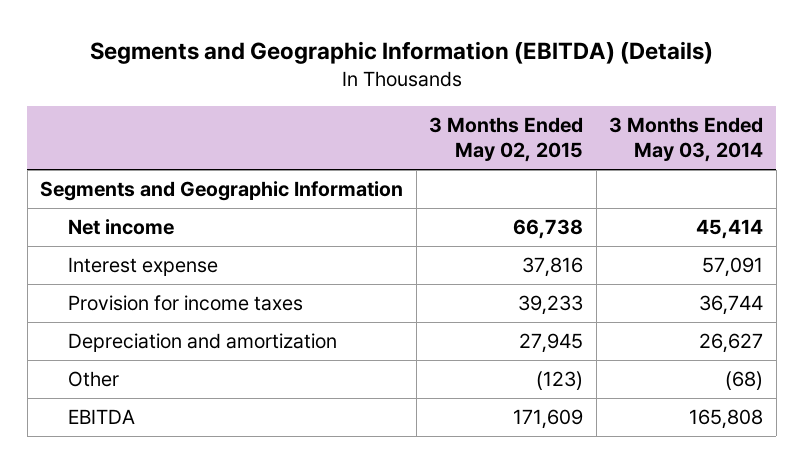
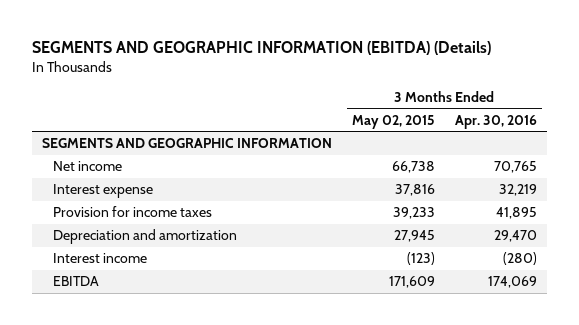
[89,40,713,64] Segments and Geographic Information (EBITDA) (Details) -> [31,41,491,56] SEGMENTS AND GEOGRAPHIC INFORMATION (EBITDA) (Details)
[609,117,764,163] 3 Months Ended May 03, 2014 -> none
none -> [454,114,537,129] Apr. 30, 2016
[40,181,404,202] Segments and Geographic Information -> [41,138,332,149] SEGMENTS AND GEOGRAPHIC INFORMATION
[68,371,120,388] Other -> [52,253,147,264] Interest income

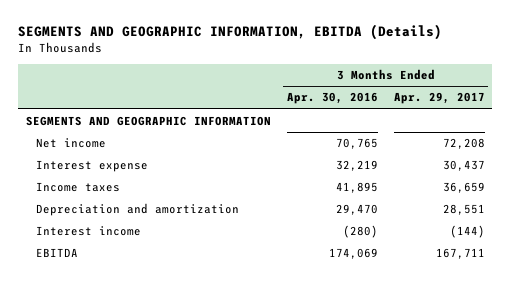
[31,41,491,56] SEGMENTS AND GEOGRAPHIC INFORMATION (EBITDA) (Details) -> [18,24,443,41] SEGMENTS AND GEOGRAPHIC INFORMATION, EBITDA (Details)
[351,114,435,129] May 02, 2015 -> none
none -> [393,92,485,105] Apr. 29, 2017
[52,206,212,218] Provision for income taxes -> [36,182,121,193] Income taxes

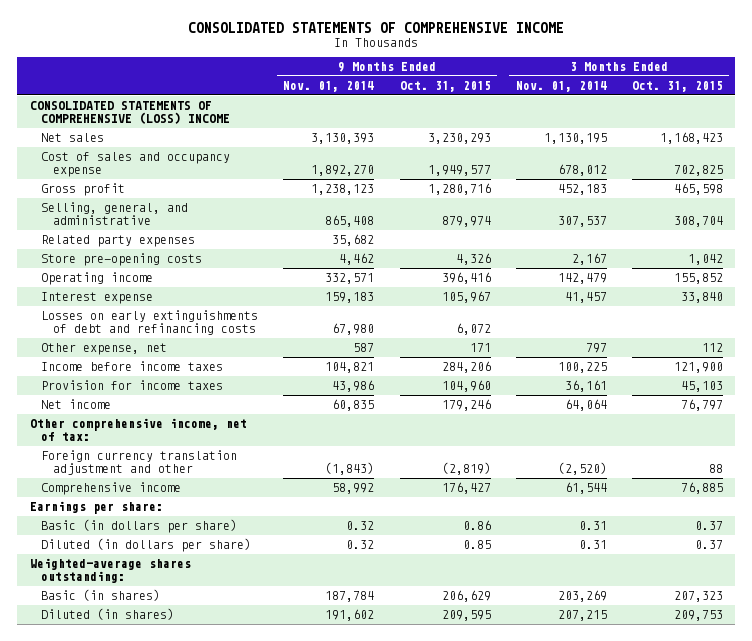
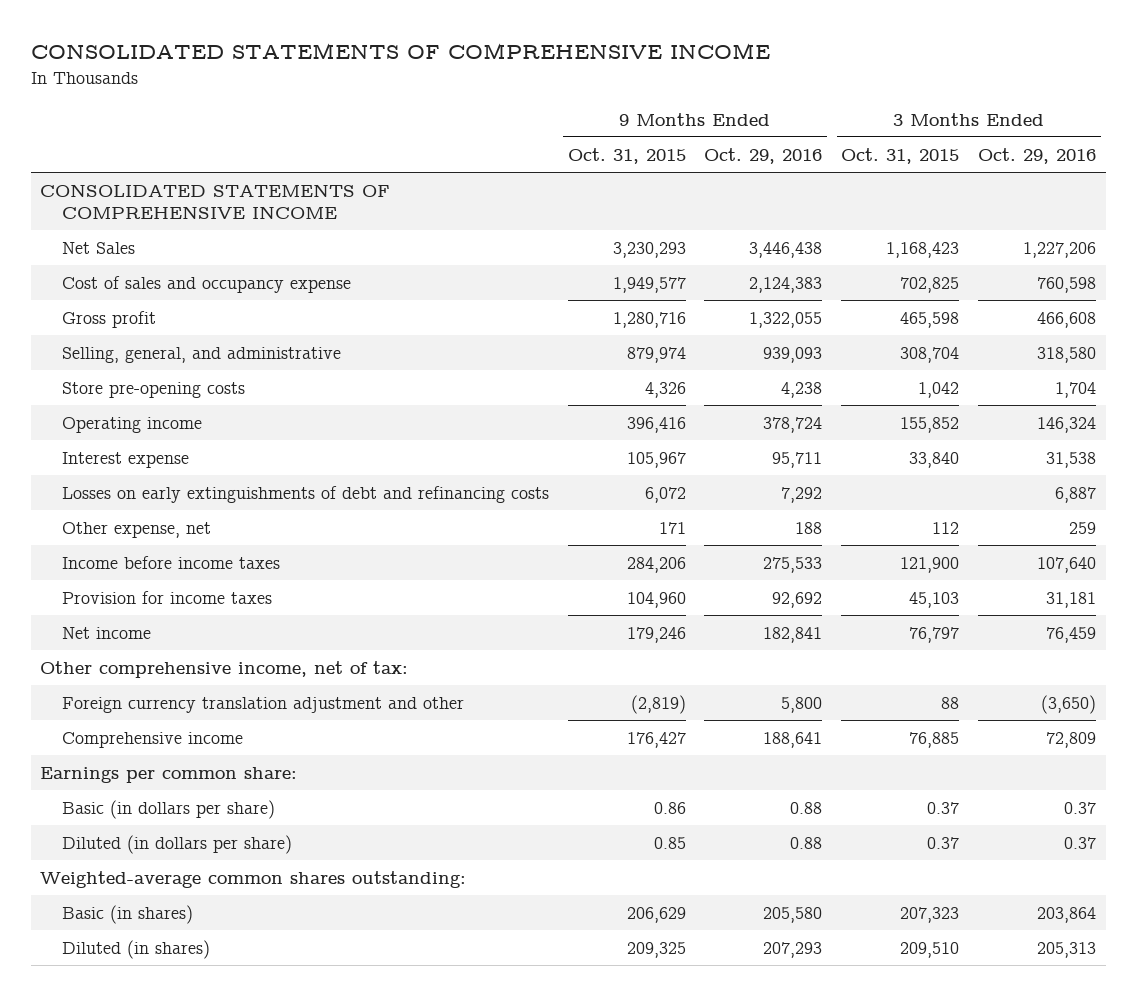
[283,81,375,93] Nov. 01, 2014 -> none
[515,81,607,93] Nov. 01, 2014 -> none
none -> [704,147,823,164] Oct. 29, 2016
none -> [978,147,1097,164] Oct. 29, 2016
[29,101,231,125] CONSOLIDATED STATEMENTS OF COMPREHENSIVE (LOSS) INCOME -> [40,183,391,220] CONSOLIDATED STATEMENTS OF COMPREHENSIVE INCOME
[41,133,105,143] Net sales -> [61,241,135,254] Net Sales
[41,235,196,248] Related party expenses -> none
[29,501,163,515] Earnings per share: -> [40,766,298,783] Earnings per common share:
[29,558,191,584] Weighted-average shares outstanding: -> [40,870,467,888] Weighted-average common shares outstanding:
[441,610,491,622] 209,595 -> [626,941,686,958] 209,325
[673,610,723,622] 209,753 -> [900,941,960,958] 209,510

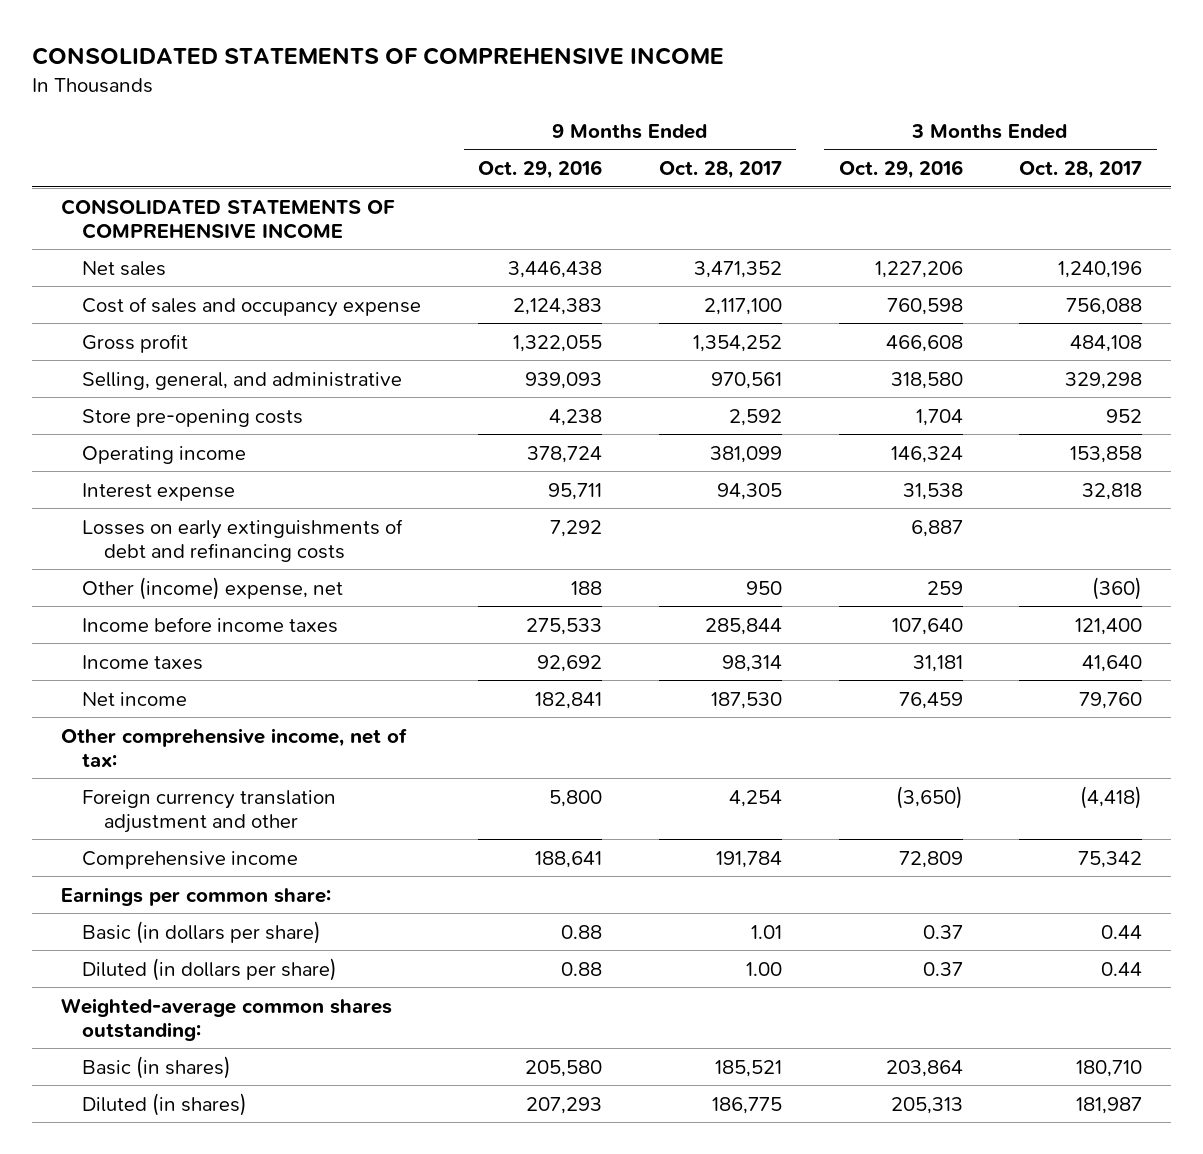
[567,147,686,164] Oct. 31, 2015 -> none
[841,147,960,164] Oct. 31, 2015 -> none
none -> [658,161,782,180] Oct. 28, 2017
none -> [1019,161,1143,180] Oct. 28, 2017
[61,241,135,254] Net Sales -> [82,260,167,276] Net sales
[61,521,211,538] Other expense, net -> [82,576,344,600] Other (income) expense, net
[61,590,272,604] Provision for income taxes -> [82,654,204,670] Income taxes

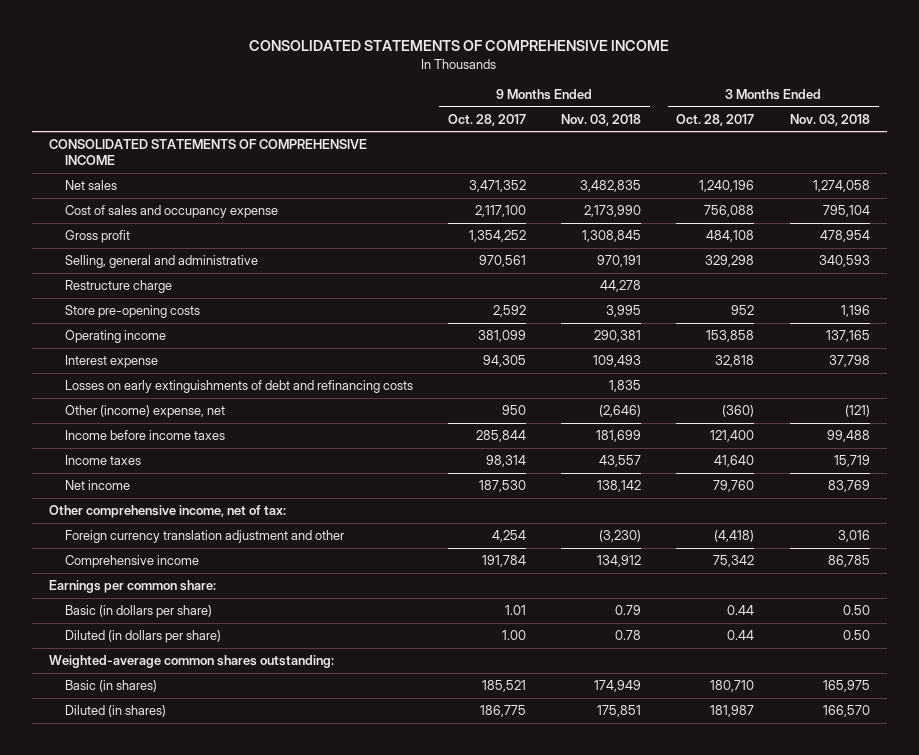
[478,160,603,180] Oct. 29, 2016 -> none
[838,160,963,180] Oct. 29, 2016 -> none
none -> [561,113,642,126] Nov. 03, 2018
none -> [789,113,870,126] Nov. 03, 2018
[82,371,403,390] Selling, general, and administrative -> [64,255,258,269] Selling, general and administrative
none -> [64,280,172,294] Restructure charge

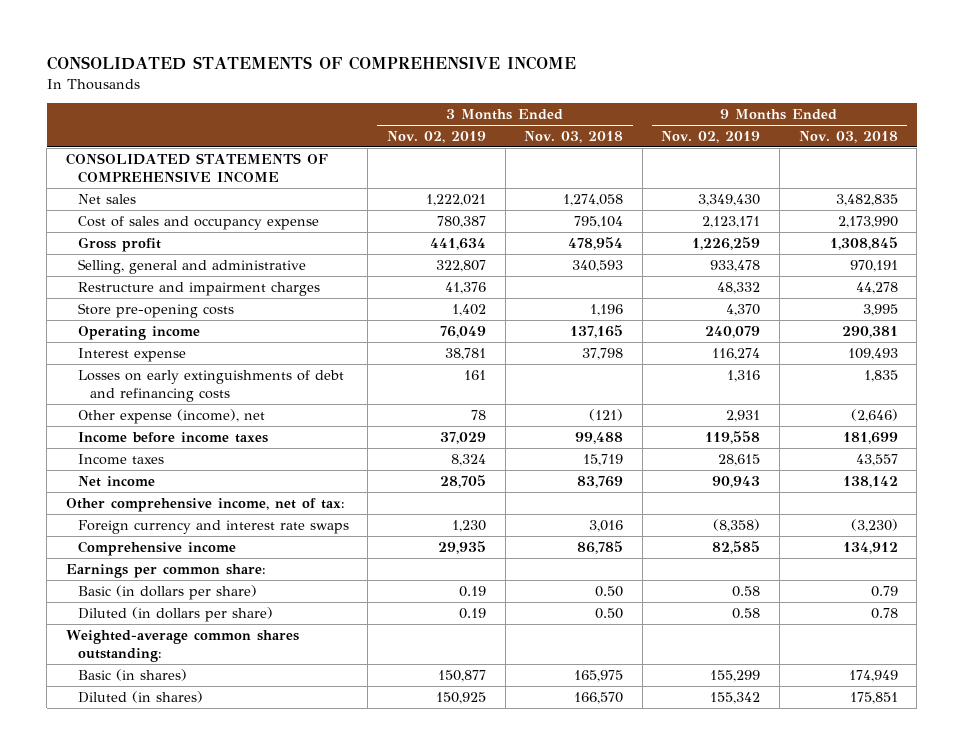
[447,113,526,126] Oct. 28, 2017 -> none
[676,113,755,126] Oct. 28, 2017 -> none
none -> [386,131,486,144] Nov. 02, 2019
none -> [661,131,761,144] Nov. 02, 2019
[64,280,172,294] Restructure charge -> [77,281,320,296] Restructure and impairment charges
[64,405,225,419] Other (income) expense, net -> [77,408,265,424] Other expense (income), net
[64,530,344,544] Foreign currency translation adjustment and other -> [77,519,349,534] Foreign currency and interest rate swaps

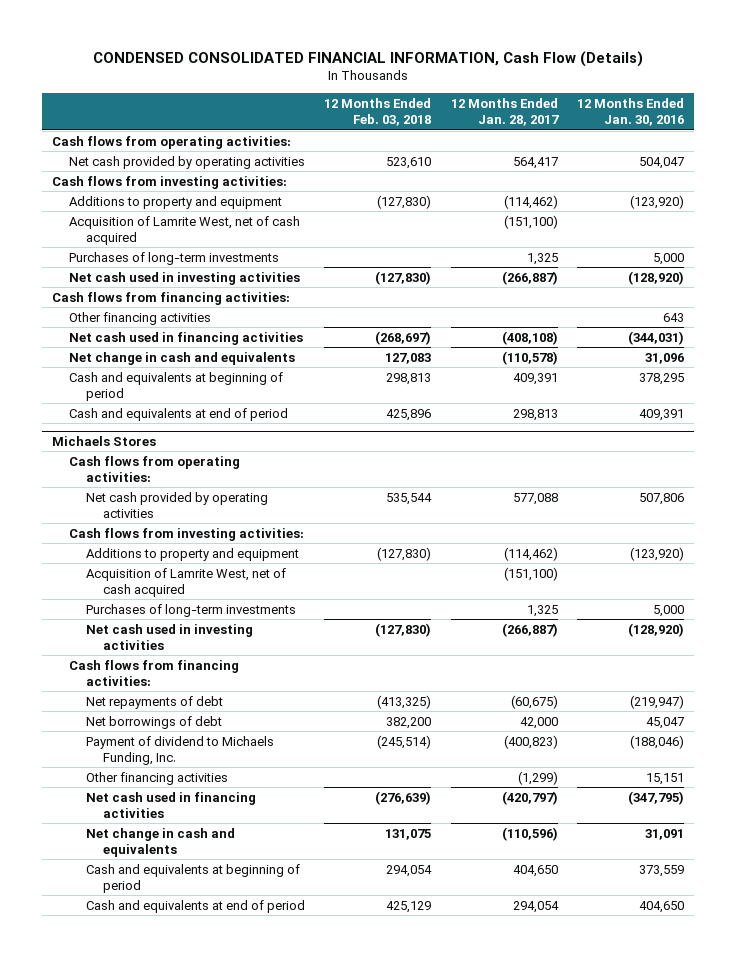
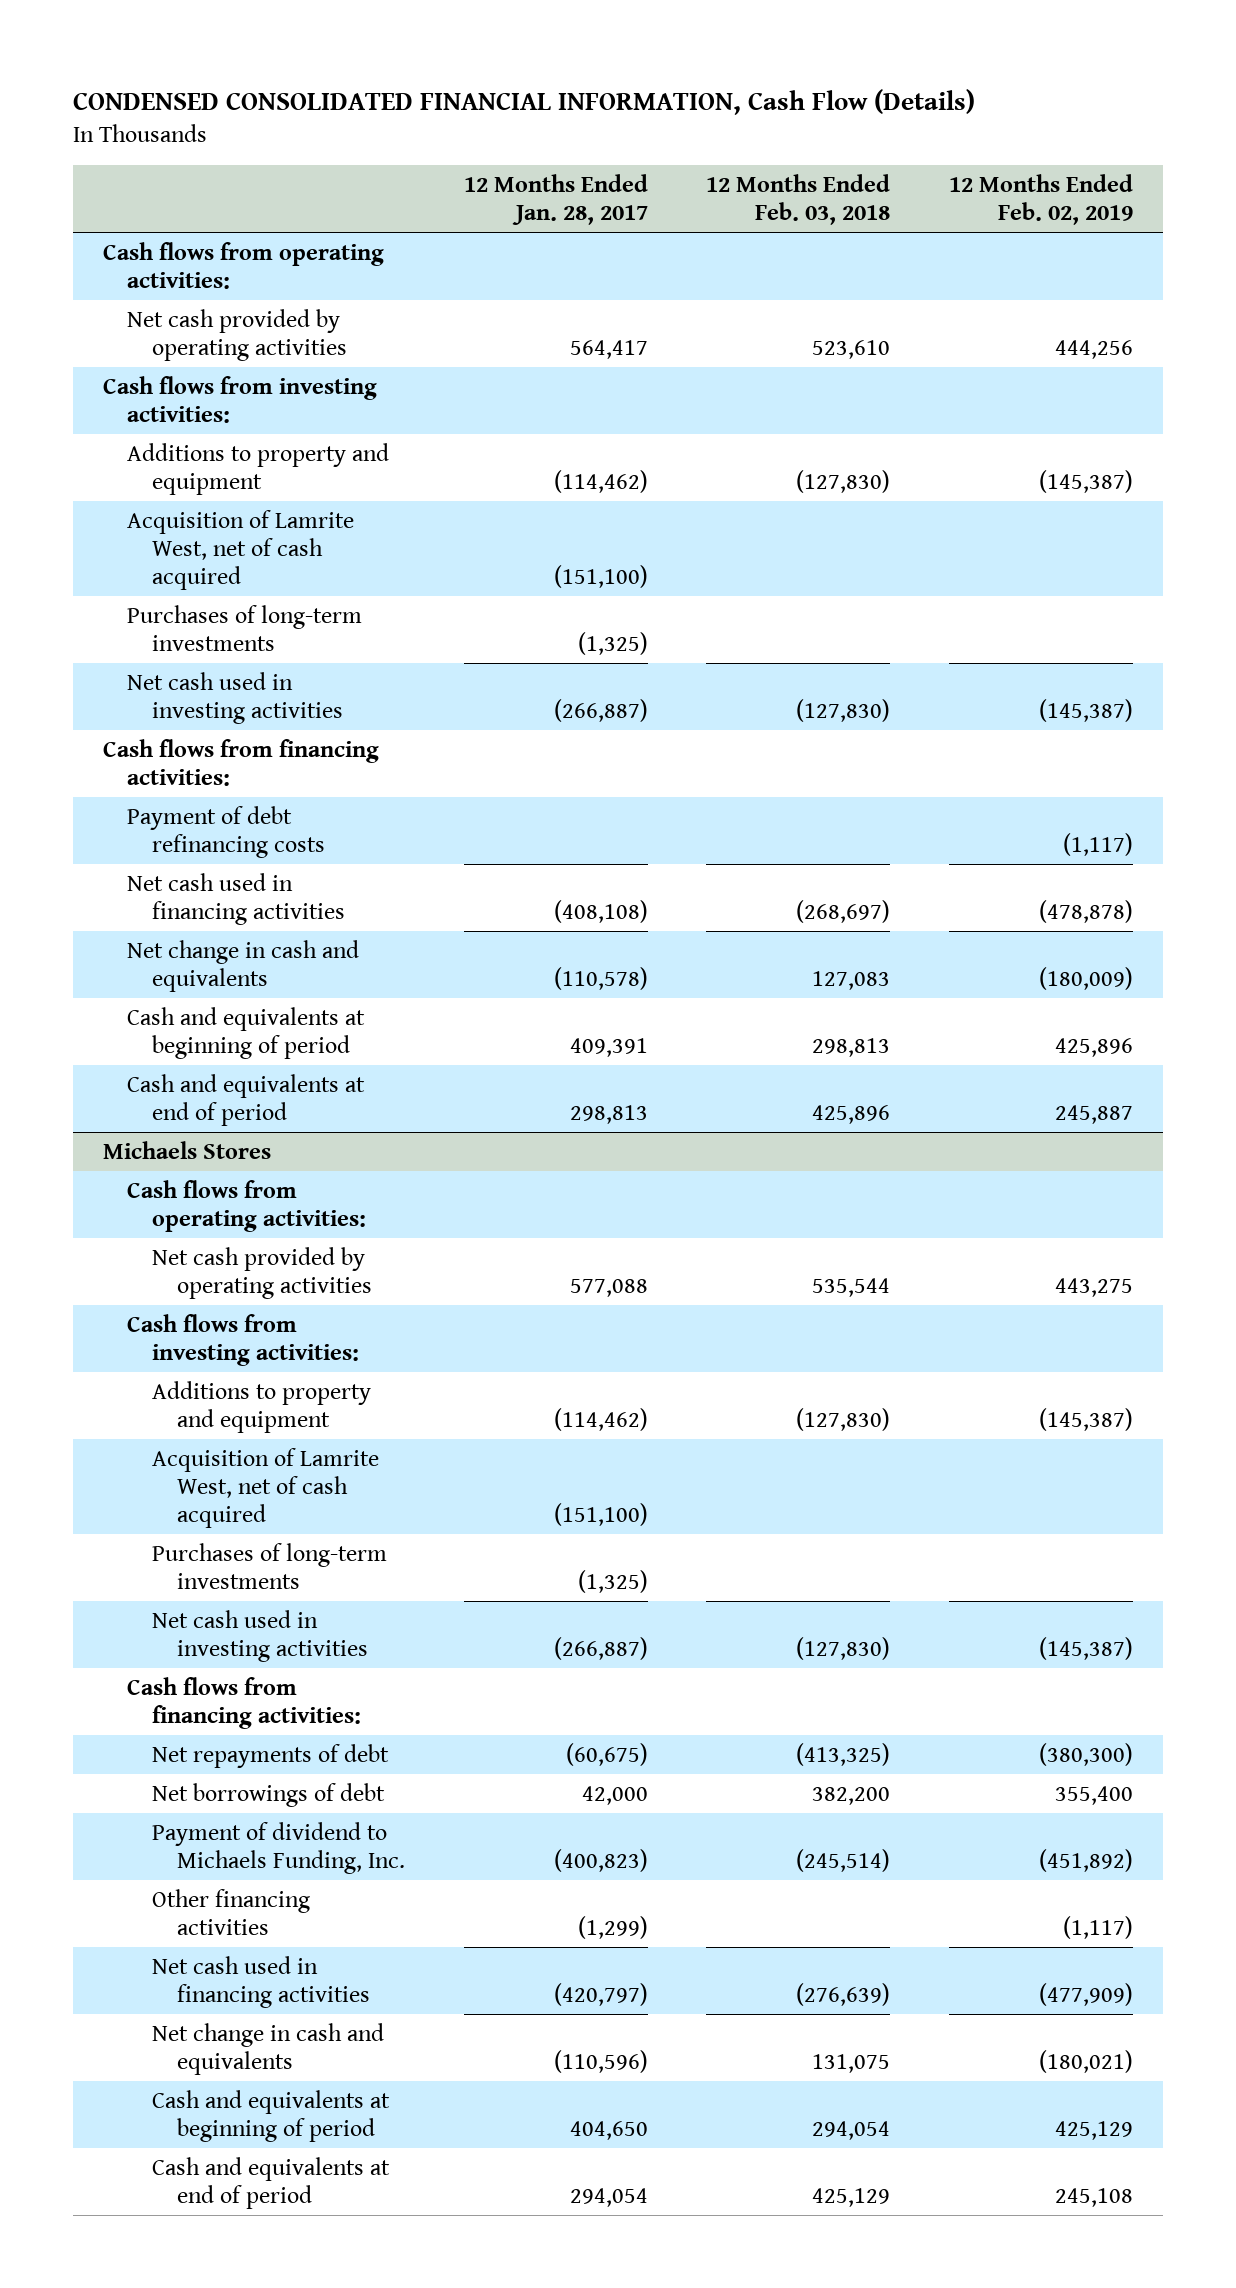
[577,97,685,127] 12 Months Ended Jan. 30, 2016 -> none
none -> [949,174,1134,226] 12 Months Ended Feb. 02, 2019
[526,252,558,265] 1,325 -> [577,631,648,655] (1,325)
[68,311,211,325] Other financing activities -> none
none -> [127,805,326,858] Payment of debt refinancing costs
[526,604,558,617] 1,325 -> [577,1569,648,1593] (1,325)

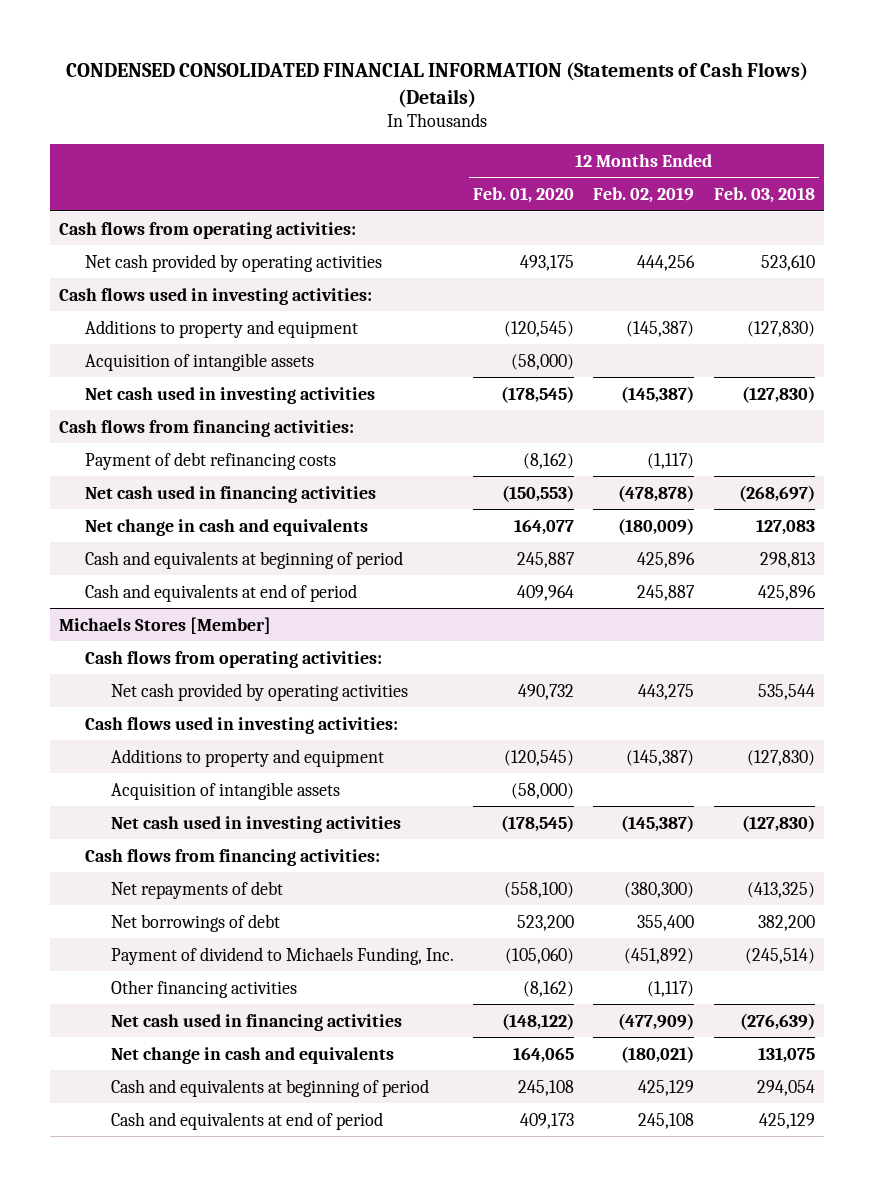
[73,88,976,115] CONDENSED CONSOLIDATED FINANCIAL INFORMATION, Cash Flow (Details) -> [65,61,808,108] CONDENSED CONSOLIDATED FINANCIAL INFORMATION (Statements of Cash Flows) (Details)
[463,174,648,226] 12 Months Ended Jan. 28, 2017 -> none
none -> [473,187,575,204] Feb. 01, 2020
[102,375,377,423] Cash flows from investing activities: -> [59,287,373,305] Cash flows used in investing activities:
[127,604,363,651] Purchases of long-term investments -> none
[127,509,355,591] Acquisition of Lamrite West, net of cash acquired -> [85,352,315,371] Acquisition of intangible assets
[102,1140,271,1159] Michaels Stores -> [59,616,272,634] Michaels Stores [Member]
[127,1313,360,1366] Cash flows from investing activities: -> [85,716,399,734] Cash flows used in investing activities:
[152,1542,388,1589] Purchases of long-term investments -> none
[152,1447,380,1529] Acquisition of Lamrite West, net of cash acquired -> [111,781,341,800] Acquisition of intangible assets

